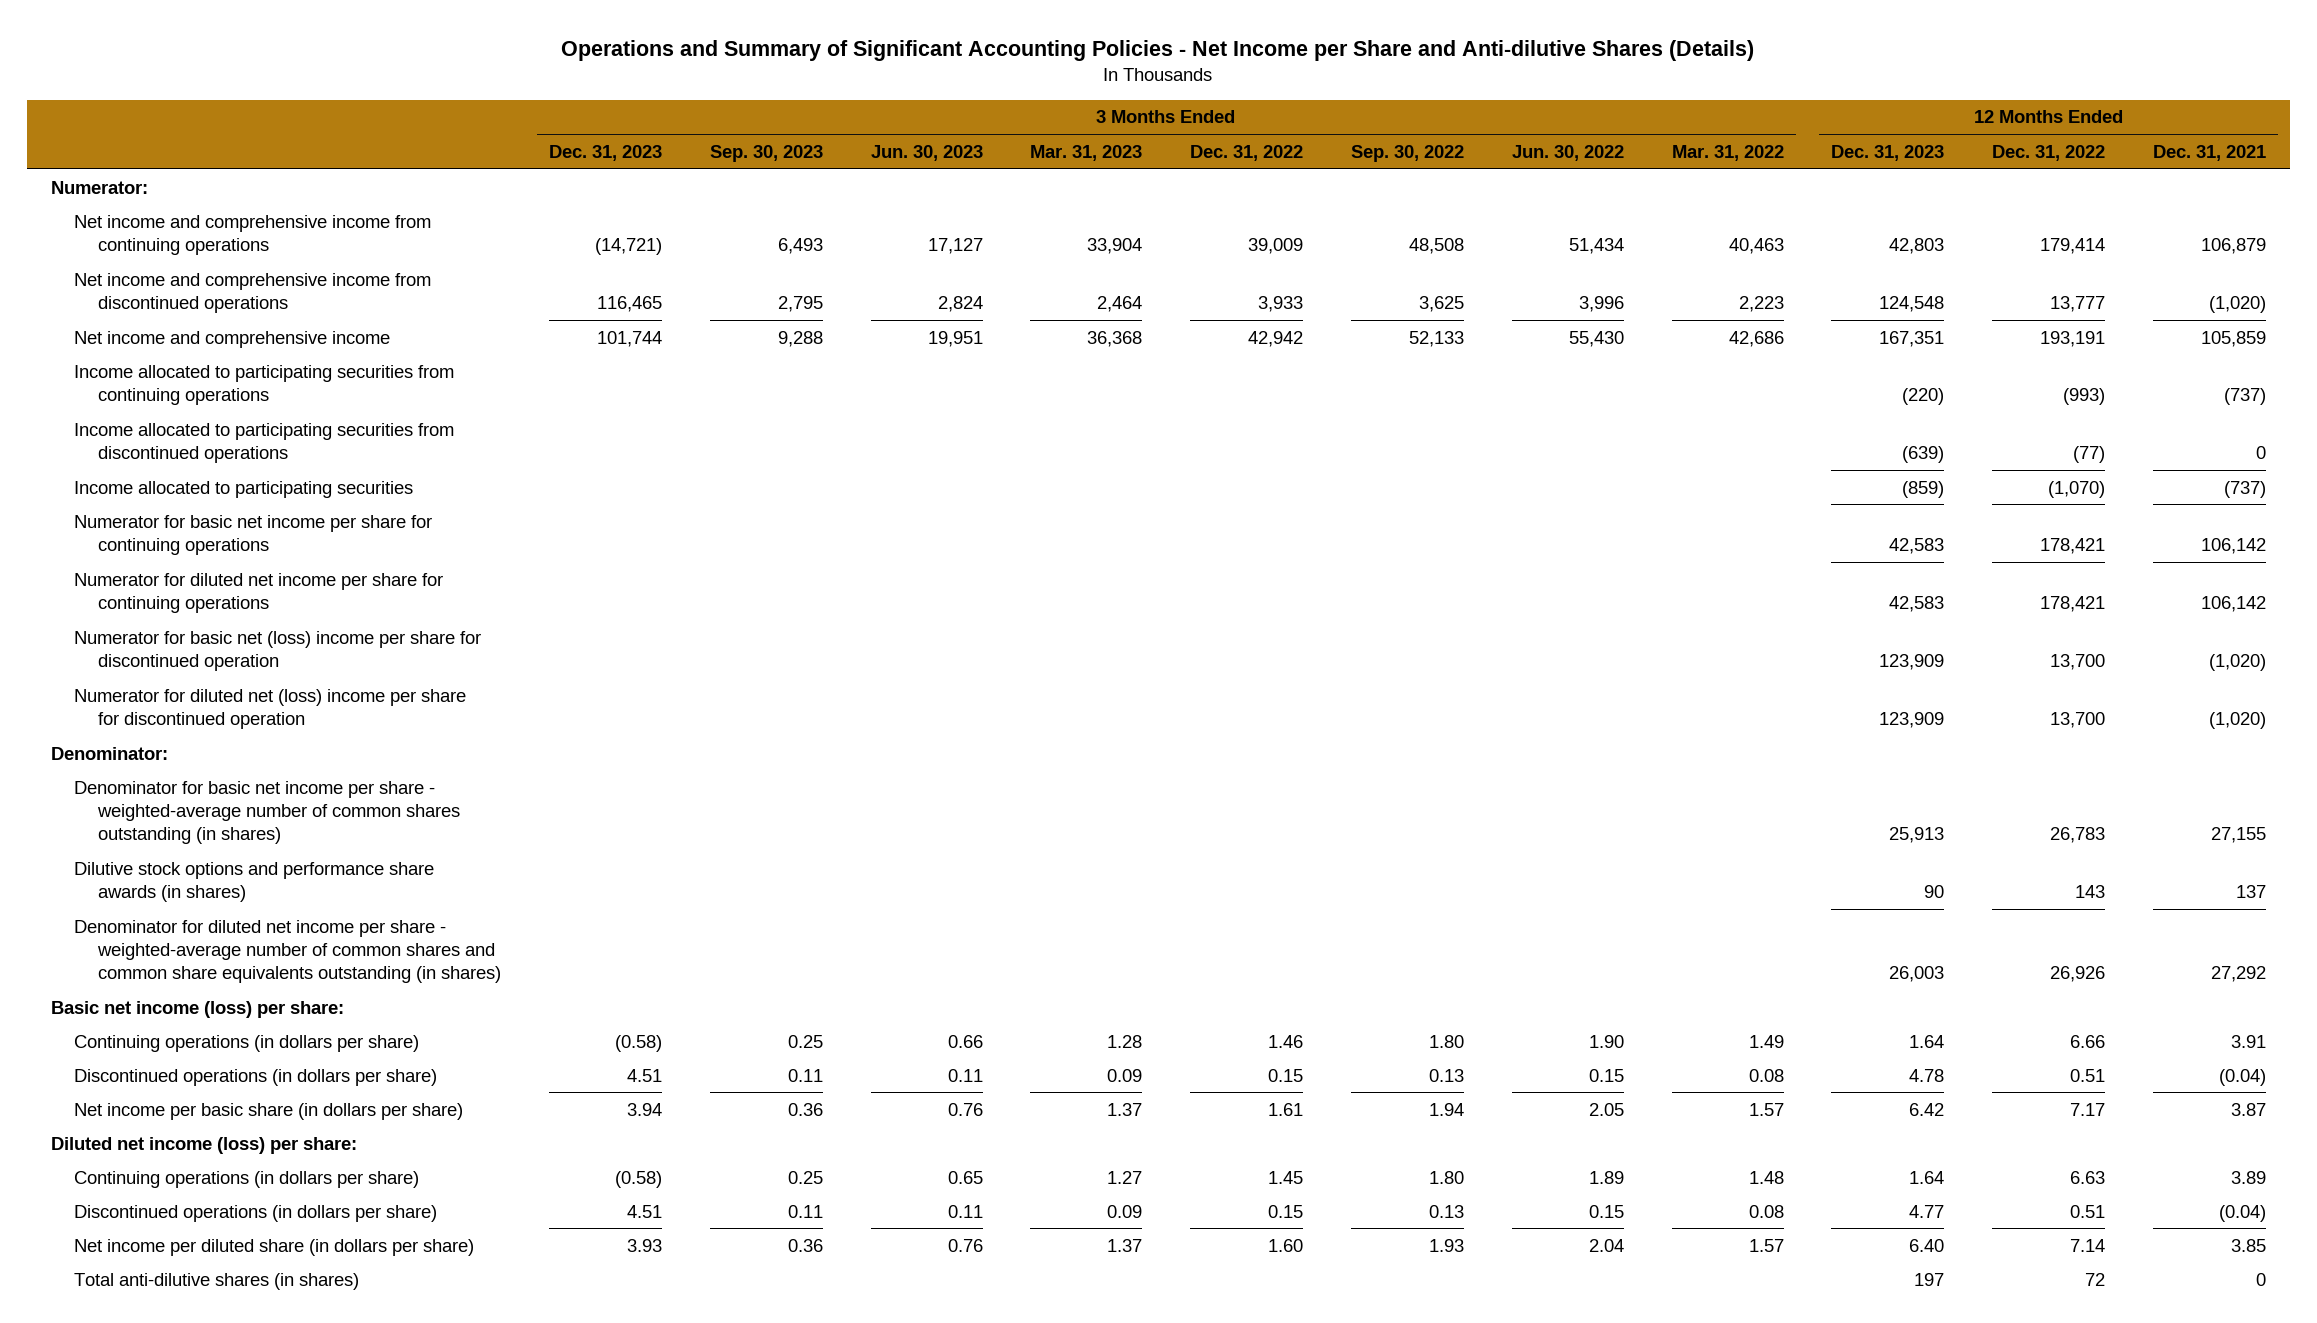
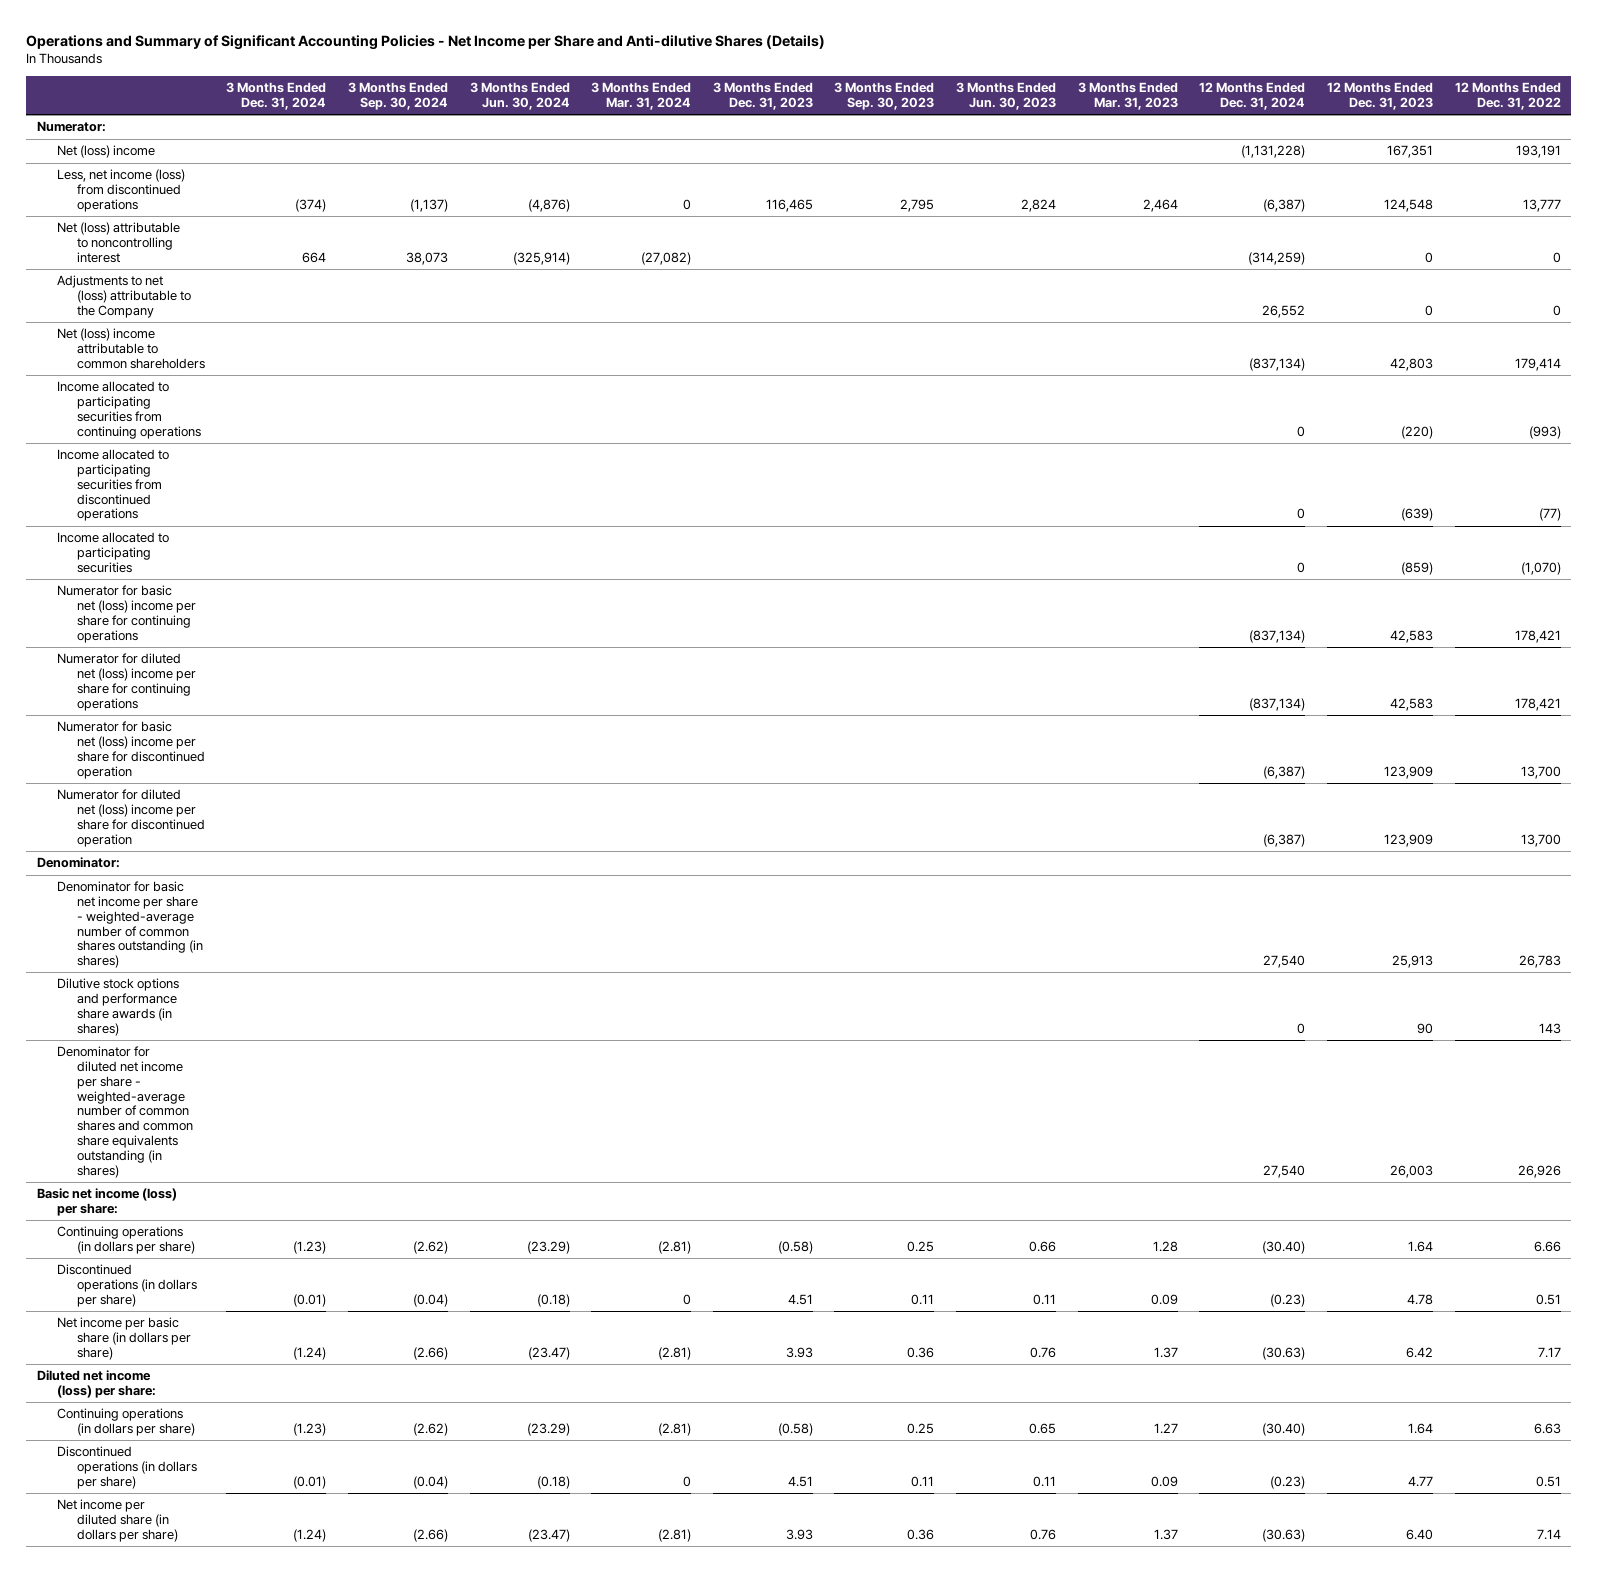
[1190,144,1304,161] Dec. 31, 2022 -> none
[1351,144,1465,162] Sep. 30, 2022 -> none
[1511,144,1624,161] Jun. 30, 2022 -> none
[1671,144,1784,161] Mar. 31, 2022 -> none
[2152,144,2266,161] Dec. 31, 2021 -> none
none -> [226,82,327,110] 3 Months Ended Dec. 31, 2024
none -> [347,82,448,110] 3 Months Ended Sep. 30, 2024
none -> [469,82,570,110] 3 Months Ended Jun. 30, 2024
none -> [591,82,692,110] 3 Months Ended Mar. 31, 2024
none -> [1199,82,1306,110] 12 Months Ended Dec. 31, 2024
[74,214,432,255] Net income and comprehensive income from continuing operations -> none
[74,330,391,348] Net income and comprehensive income -> none
none -> [56,145,155,159] Net (loss) income
[74,272,432,313] Net income and comprehensive income from discontinued operations -> [56,169,185,212] Less, net income (loss) from discontinued operations
none -> [56,222,180,263] Net (loss) attributable to noncontrolling interest
none -> [56,275,191,318] Adjustments to net (loss) attributable to the Company
none -> [56,328,205,369] Net (loss) income attributable to common shareholders
[74,514,433,555] Numerator for basic net income per share for continuing operations -> [56,585,196,643] Numerator for basic net (loss) income per share for continuing operations
[74,572,444,613] Numerator for diluted net income per share for continuing operations -> [56,653,196,711] Numerator for diluted net (loss) income per share for continuing operations
[627,1102,663,1116] 3.94 -> [785,1346,813,1358] 3.93
[74,1272,360,1290] Total anti-dilutive shares (in shares) -> none

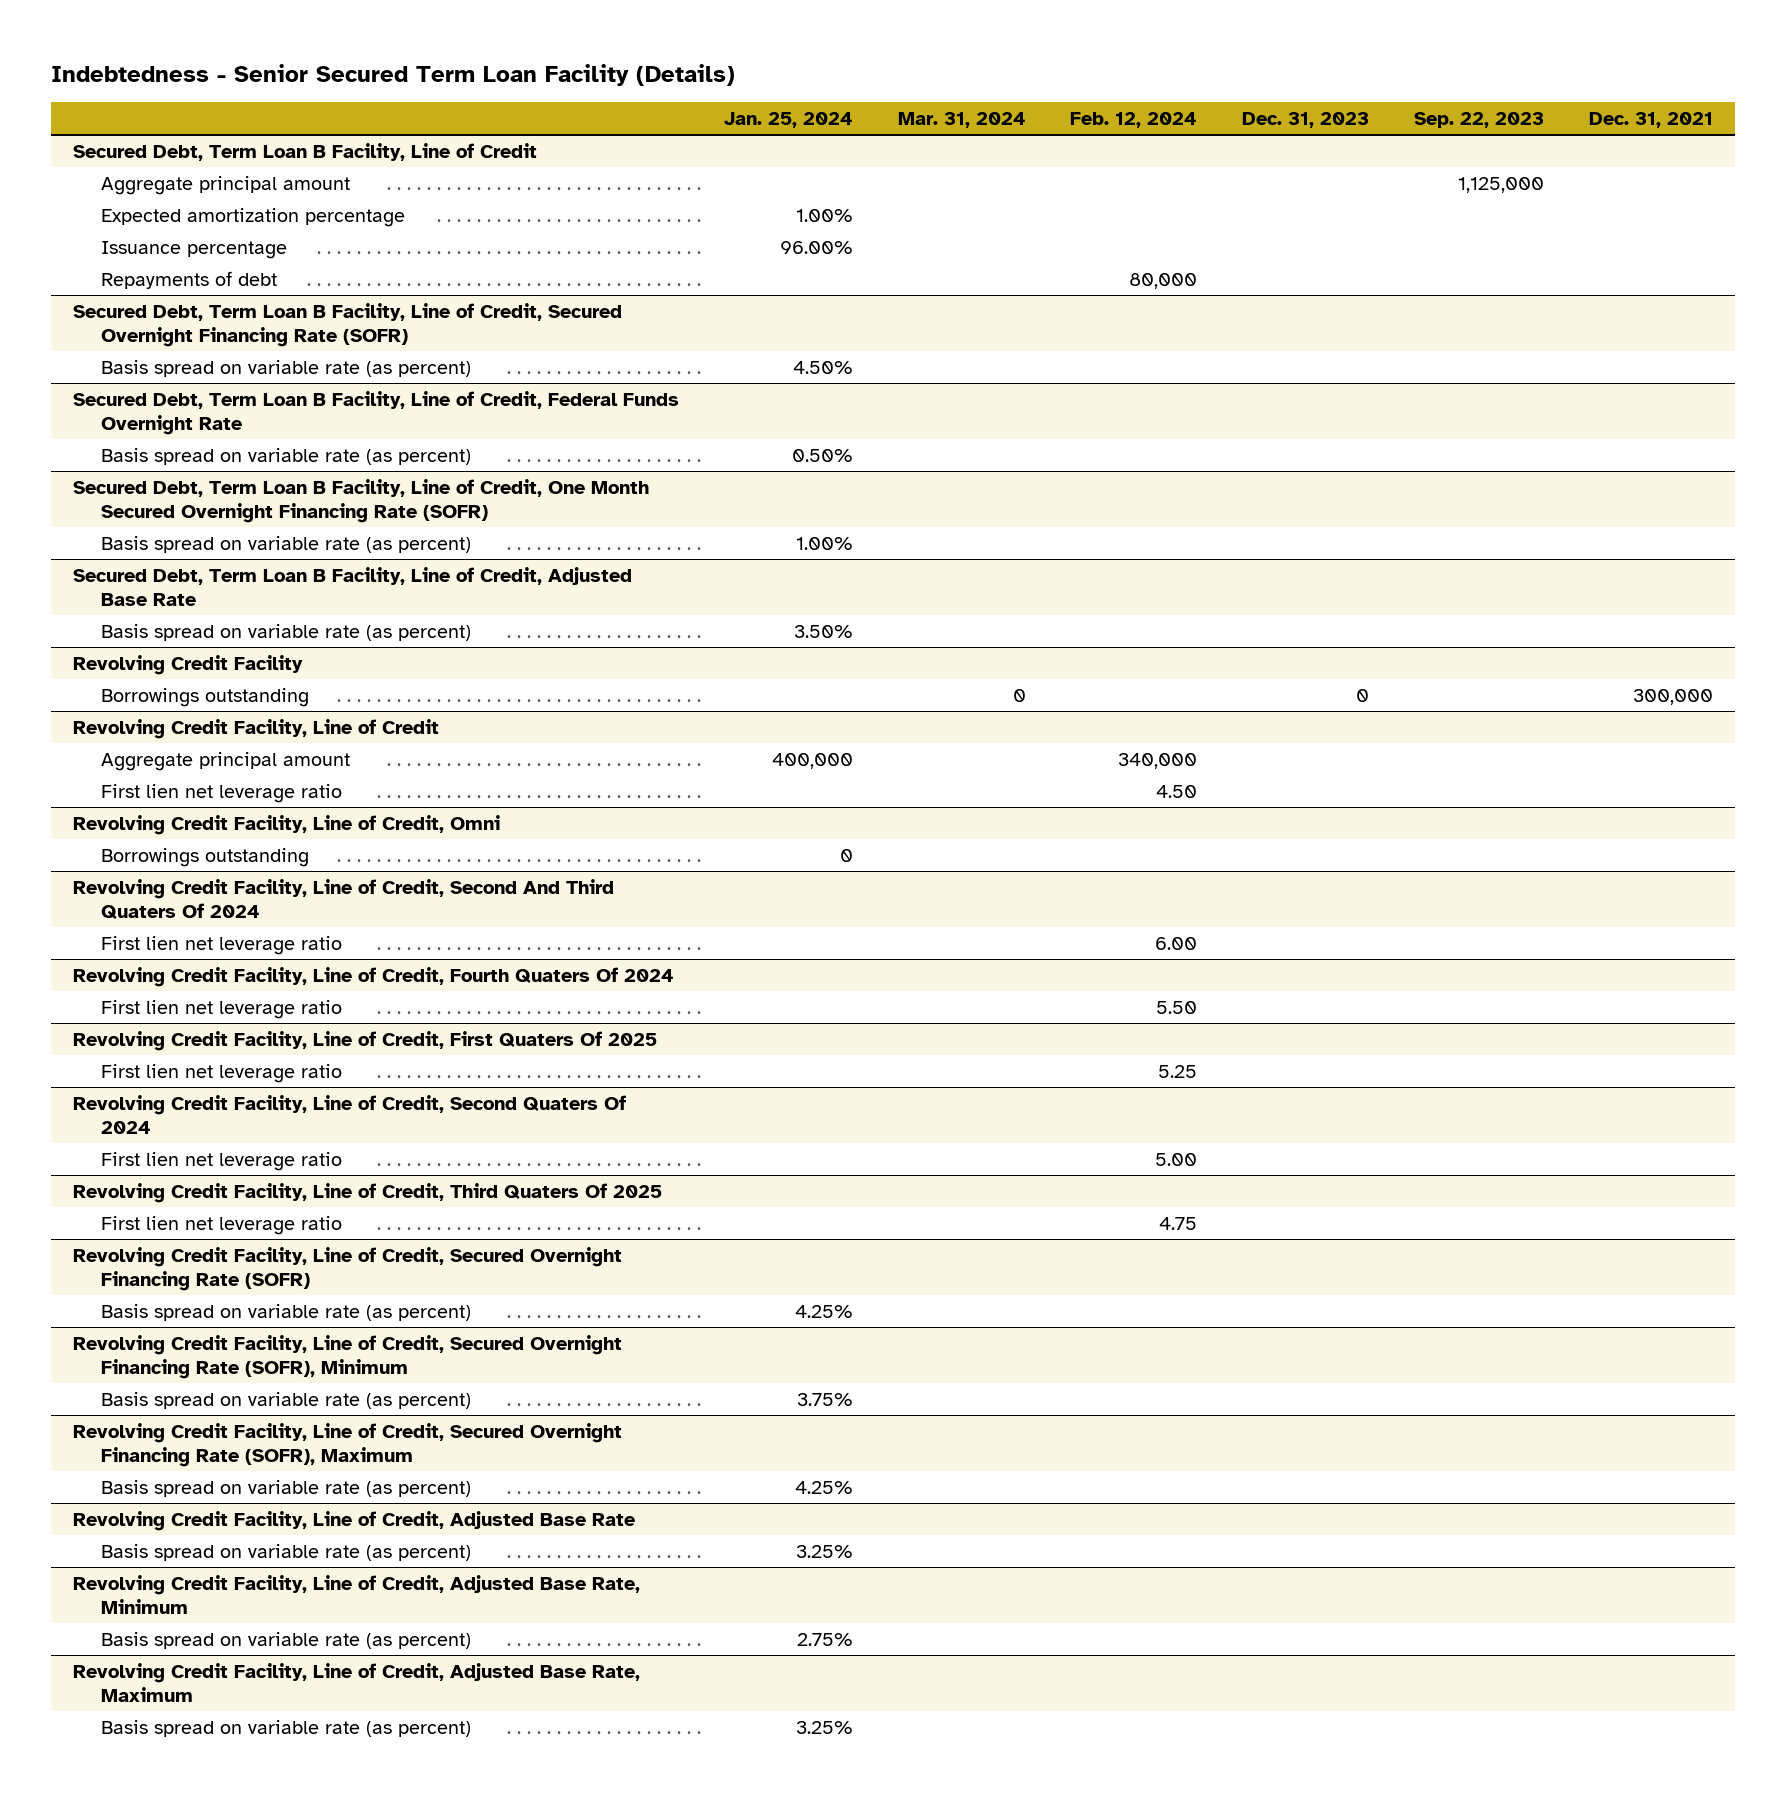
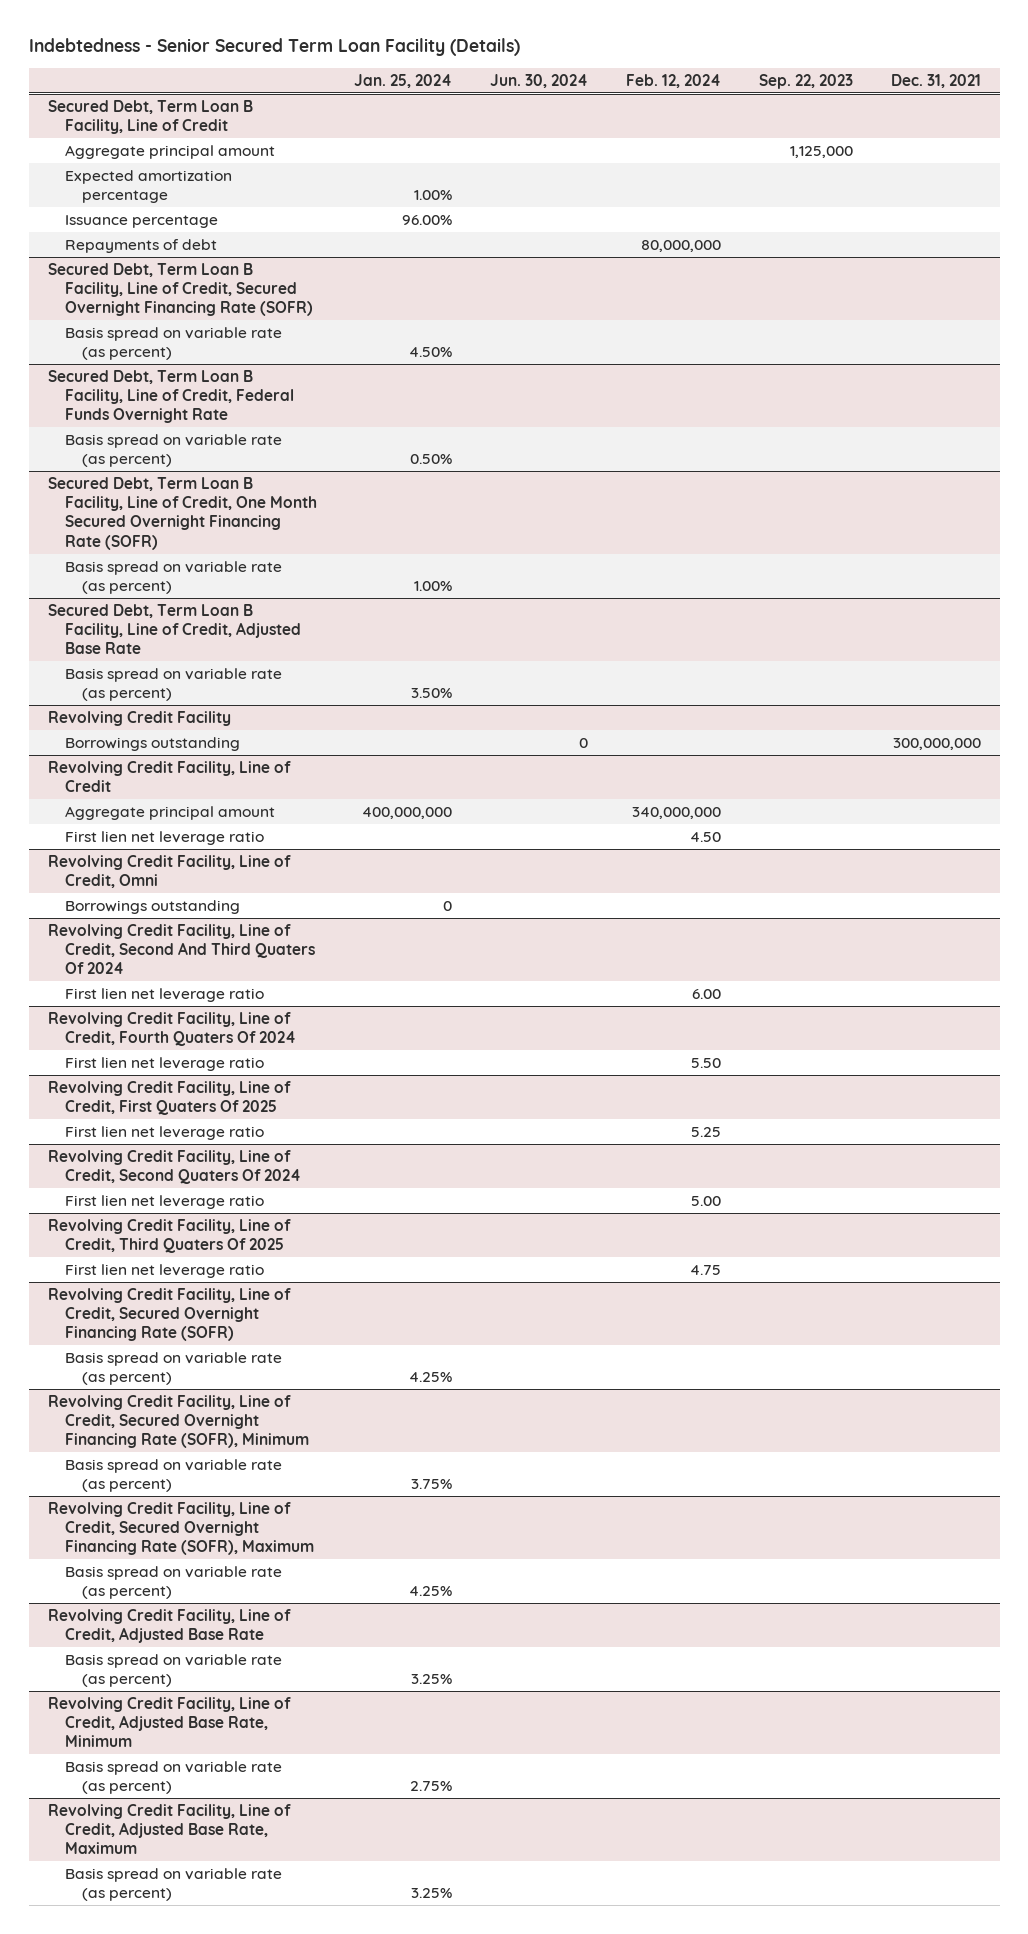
[897,112,1026,129] Mar. 31, 2024 -> none
[1242,112,1370,129] Dec. 31, 2023 -> none
none -> [490,73,589,88] Jun. 30, 2024
[1129,272,1198,289] 80,000 -> [641,239,722,252] 80,000,000
[1632,688,1713,705] 300,000 -> [892,737,981,750] 300,000,000
[771,752,853,769] 400,000 -> [362,806,453,819] 400,000,000
[1118,752,1198,769] 340,000 -> [632,806,722,819] 340,000,000

